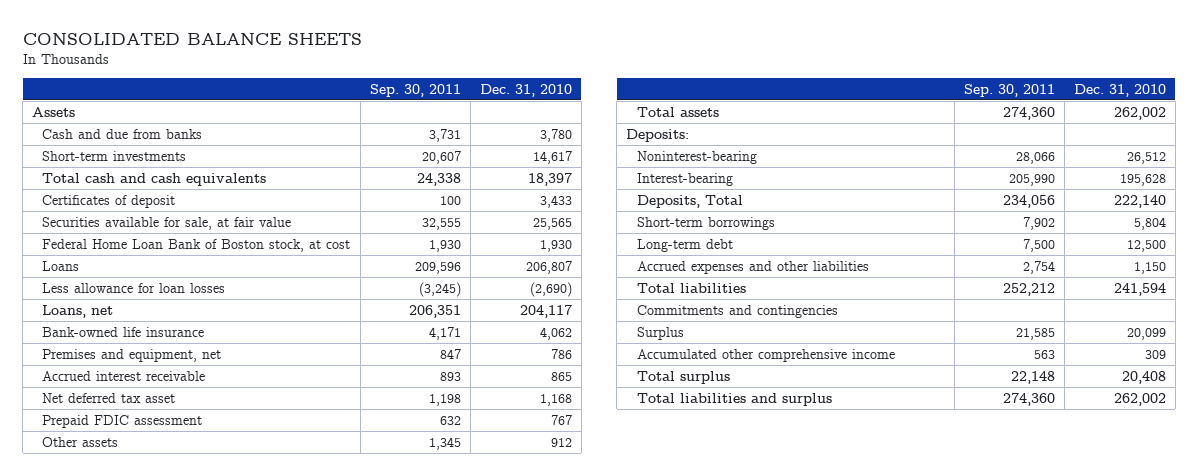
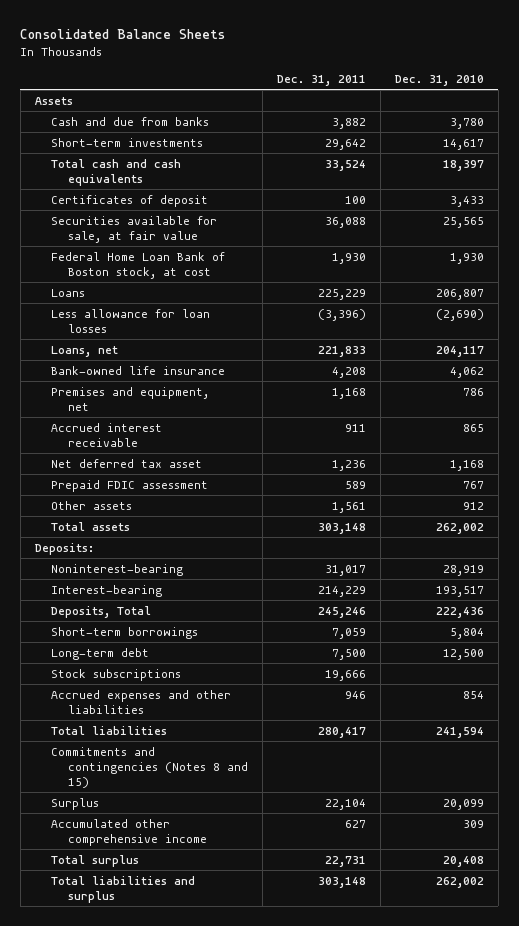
[22,32,362,45] CONSOLIDATED BALANCE SHEETS -> [20,29,226,40] Consolidated Balance Sheets
[369,83,461,97] Sep. 30, 2011 -> none
none -> [276,74,366,86] Dec. 31, 2011
[1126,151,1166,164] 26,512 -> [442,564,484,576] 28,919
[1119,173,1166,186] 195,628 -> [435,585,484,597] 193,517
[1113,194,1166,208] 222,140 -> [435,606,484,618] 222,436
none -> [51,668,182,681] Stock subscriptions
[1133,261,1166,274] 1,150 -> [462,690,484,699] 854
[636,304,838,318] Commitments and contingencies -> [51,746,248,788] Commitments and contingencies (Notes 8 and 15)

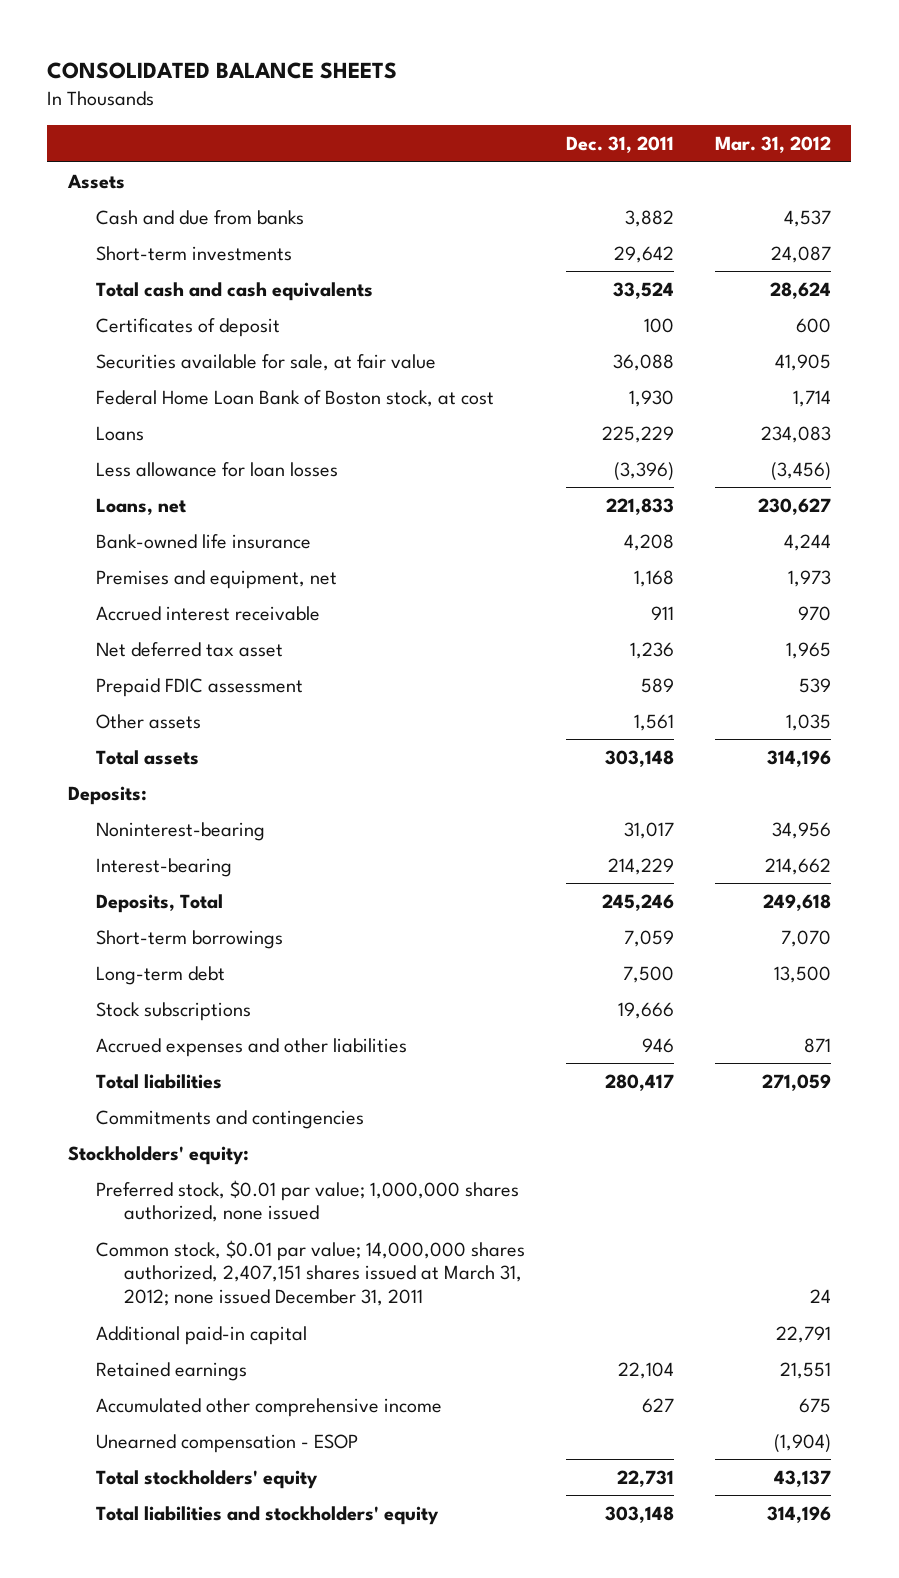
[20,29,226,40] Consolidated Balance Sheets -> [47,62,398,80] CONSOLIDATED BALANCE SHEETS
[394,74,484,86] Dec. 31, 2010 -> none
none -> [714,135,831,153] Mar. 31, 2012
[51,746,248,788] Commitments and contingencies (Notes 8 and 15) -> [96,1109,365,1129] Commitments and contingencies
none -> [67,1145,249,1165] Stockholders' equity:
none -> [96,1179,520,1223] Preferred stock, $0.01 par value; 1,000,000 shares authorized, none issued
none -> [96,1239,526,1307] Common stock, $0.01 par value; 14,000,000 shares authorized, 2,407,151 shares issued at March 31, 2012; none issued December 31, 2011
none -> [96,1325,308,1345] Additional paid-in capital
[51,797,100,810] Surplus -> [96,1361,248,1381] Retained earnings
none -> [96,1433,359,1453] Unearned compensation - ESOP
[51,854,140,867] Total surplus -> [96,1469,319,1489] Total stockholders' equity
[51,875,196,903] Total liabilities and surplus -> [96,1505,440,1525] Total liabilities and stockholders' equity

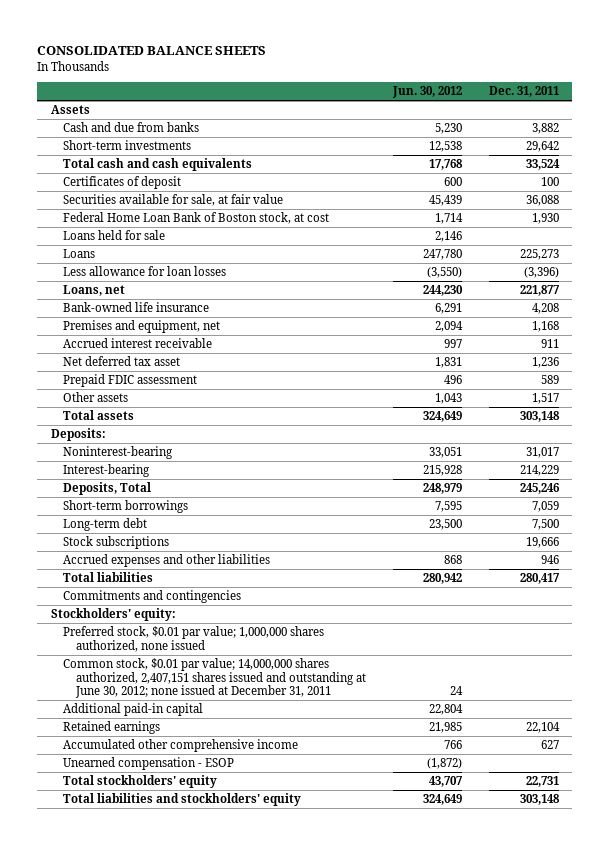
[714,135,831,153] Mar. 31, 2012 -> none
none -> [391,86,462,99] Jun. 30, 2012
none -> [63,230,166,241] Loans held for sale
[602,425,675,443] 225,229 -> [519,249,559,261] 225,273
[606,497,675,515] 221,833 -> [519,285,560,297] 221,877
[634,713,675,731] 1,561 -> [531,393,559,405] 1,517
[96,1239,526,1307] Common stock, $0.01 par value; 14,000,000 shares authorized, 2,407,151 shares issued at March 31, 2012; none issued December 31, 2011 -> [63,658,367,699] Common stock, $0.01 par value; 14,000,000 shares authorized, 2,407,151 shares issued and outstanding at June 30, 2012; none issued at December 31, 2011

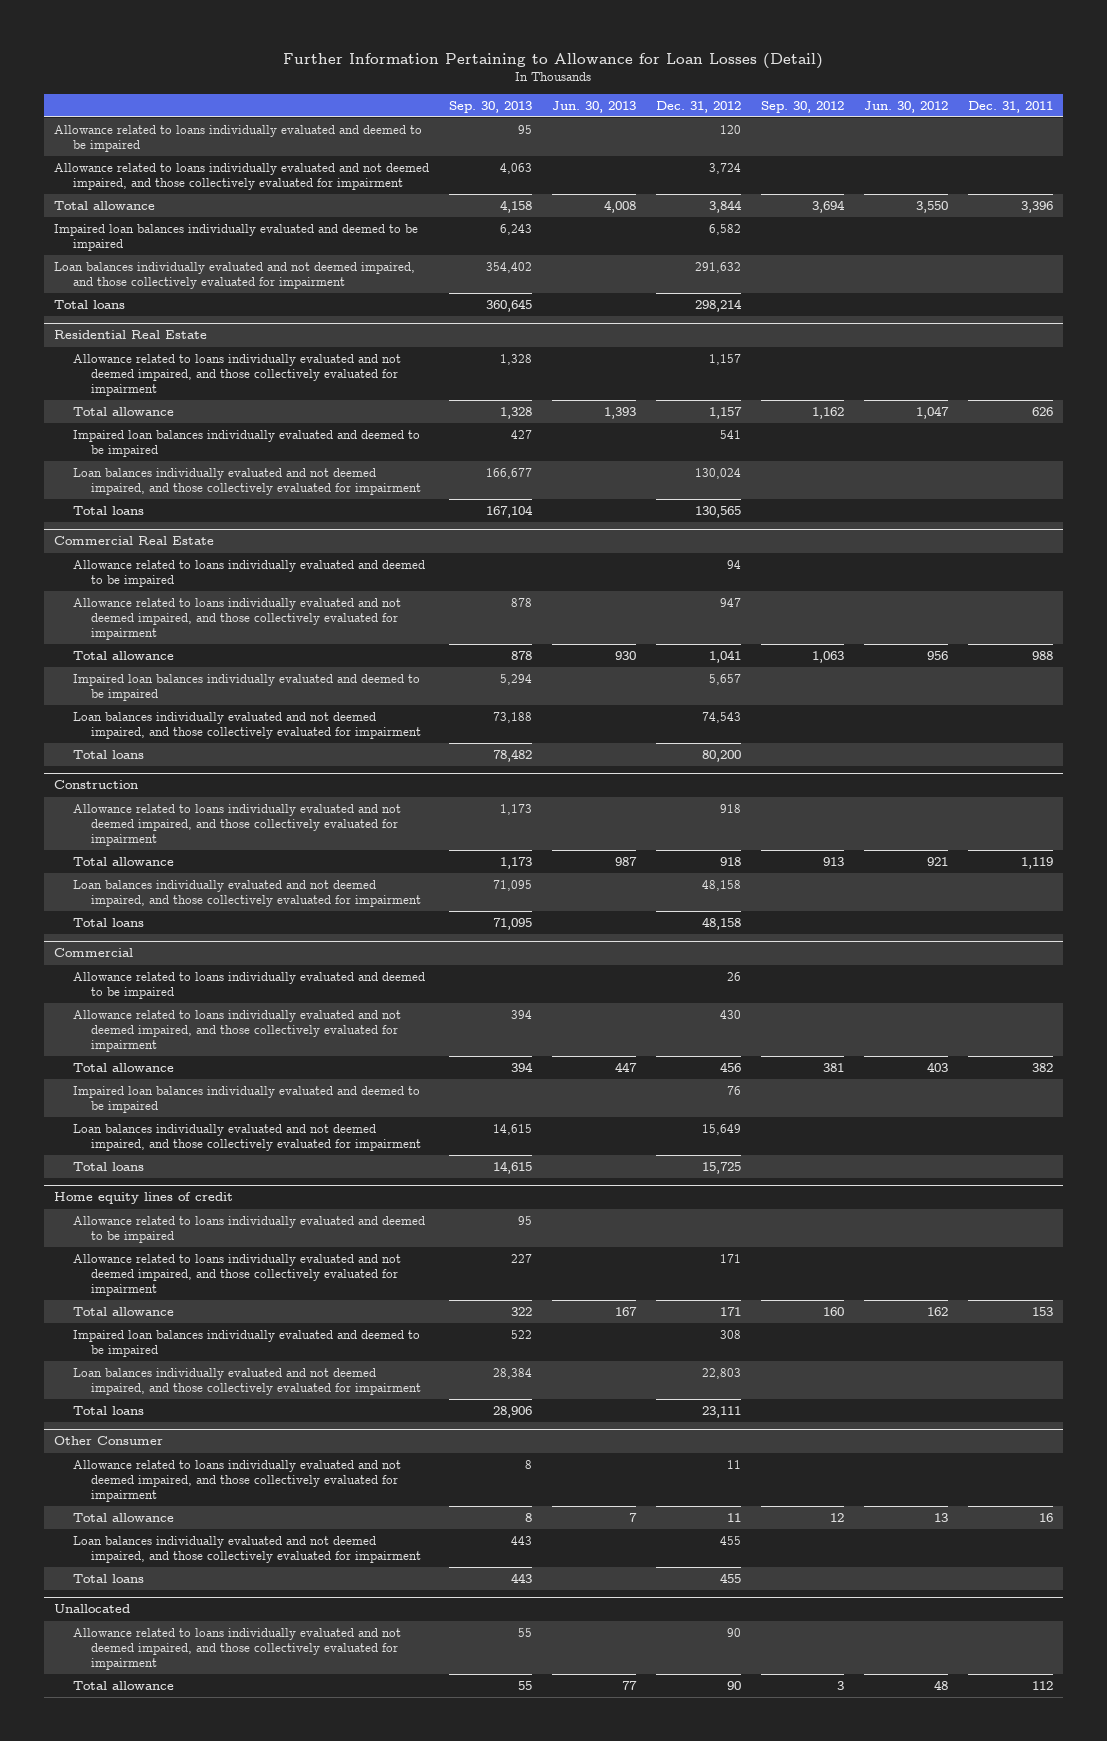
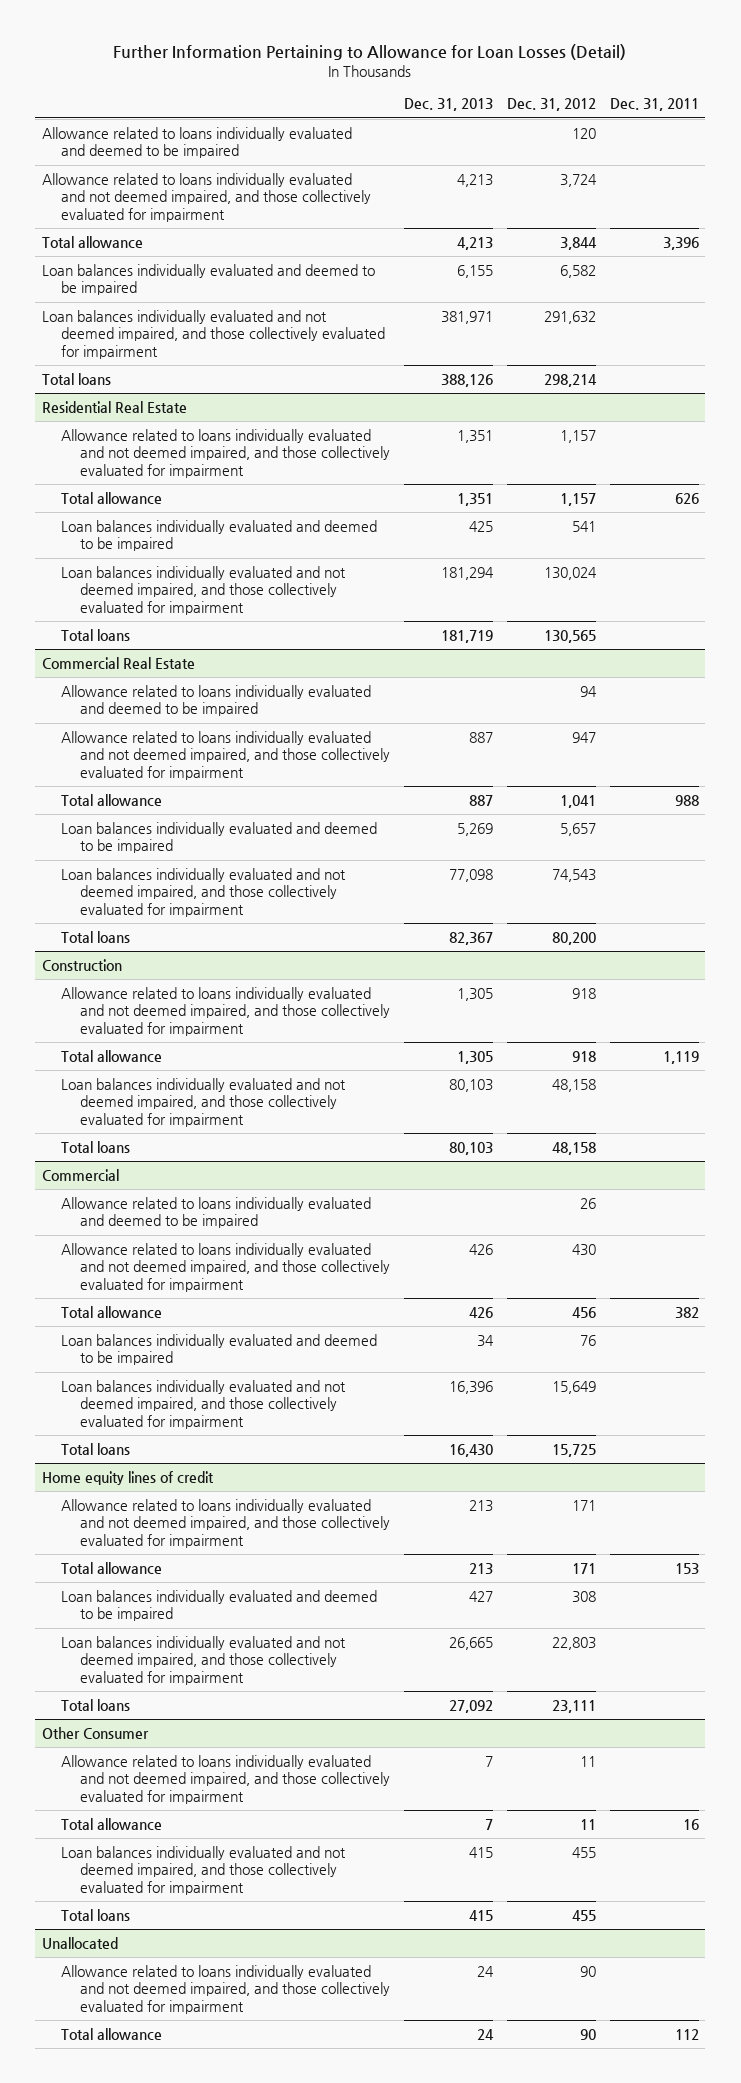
[449,100,533,113] Sep. 30, 2013 -> none
[552,100,637,113] Jun. 30, 2013 -> none
[760,100,844,113] Sep. 30, 2012 -> none
[863,100,948,113] Jun. 30, 2012 -> none
none -> [403,98,493,112] Dec. 31, 2013
[54,223,419,251] Impaired loan balances individually evaluated and deemed to be impaired -> [42,263,376,296] Loan balances individually evaluated and deemed to be impaired
[72,429,420,457] Impaired loan balances individually evaluated and deemed to be impaired -> [61,519,378,552] Loan balances individually evaluated and deemed to be impaired
[72,673,420,701] Impaired loan balances individually evaluated and deemed to be impaired -> [61,821,378,854] Loan balances individually evaluated and deemed to be impaired
[72,1085,420,1113] Impaired loan balances individually evaluated and deemed to be impaired -> [61,1333,378,1366] Loan balances individually evaluated and deemed to be impaired
[72,1215,425,1243] Allowance related to loans individually evaluated and deemed to be impaired -> none
[72,1329,420,1357] Impaired loan balances individually evaluated and deemed to be impaired -> [61,1589,378,1622] Loan balances individually evaluated and deemed to be impaired

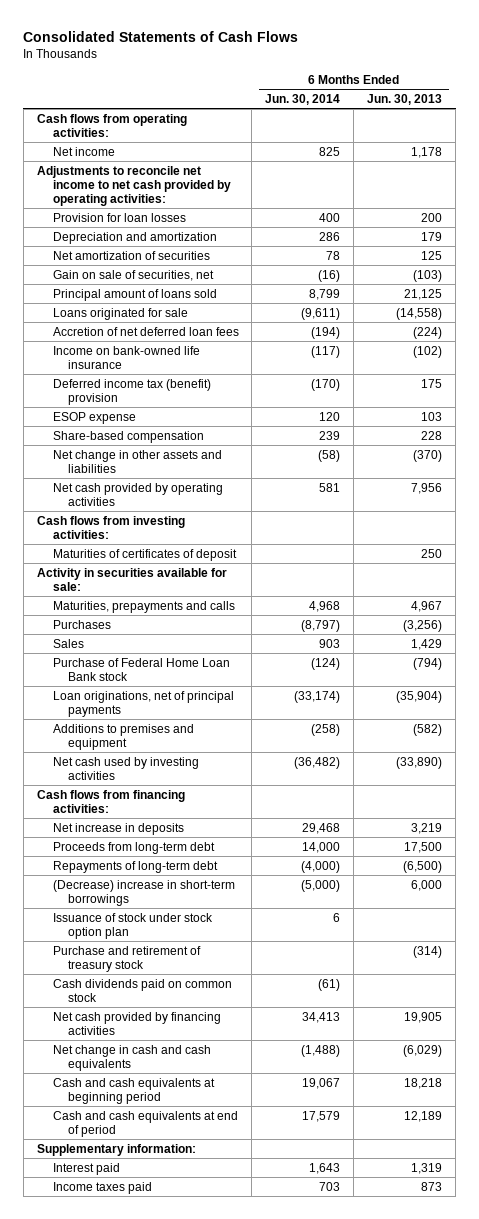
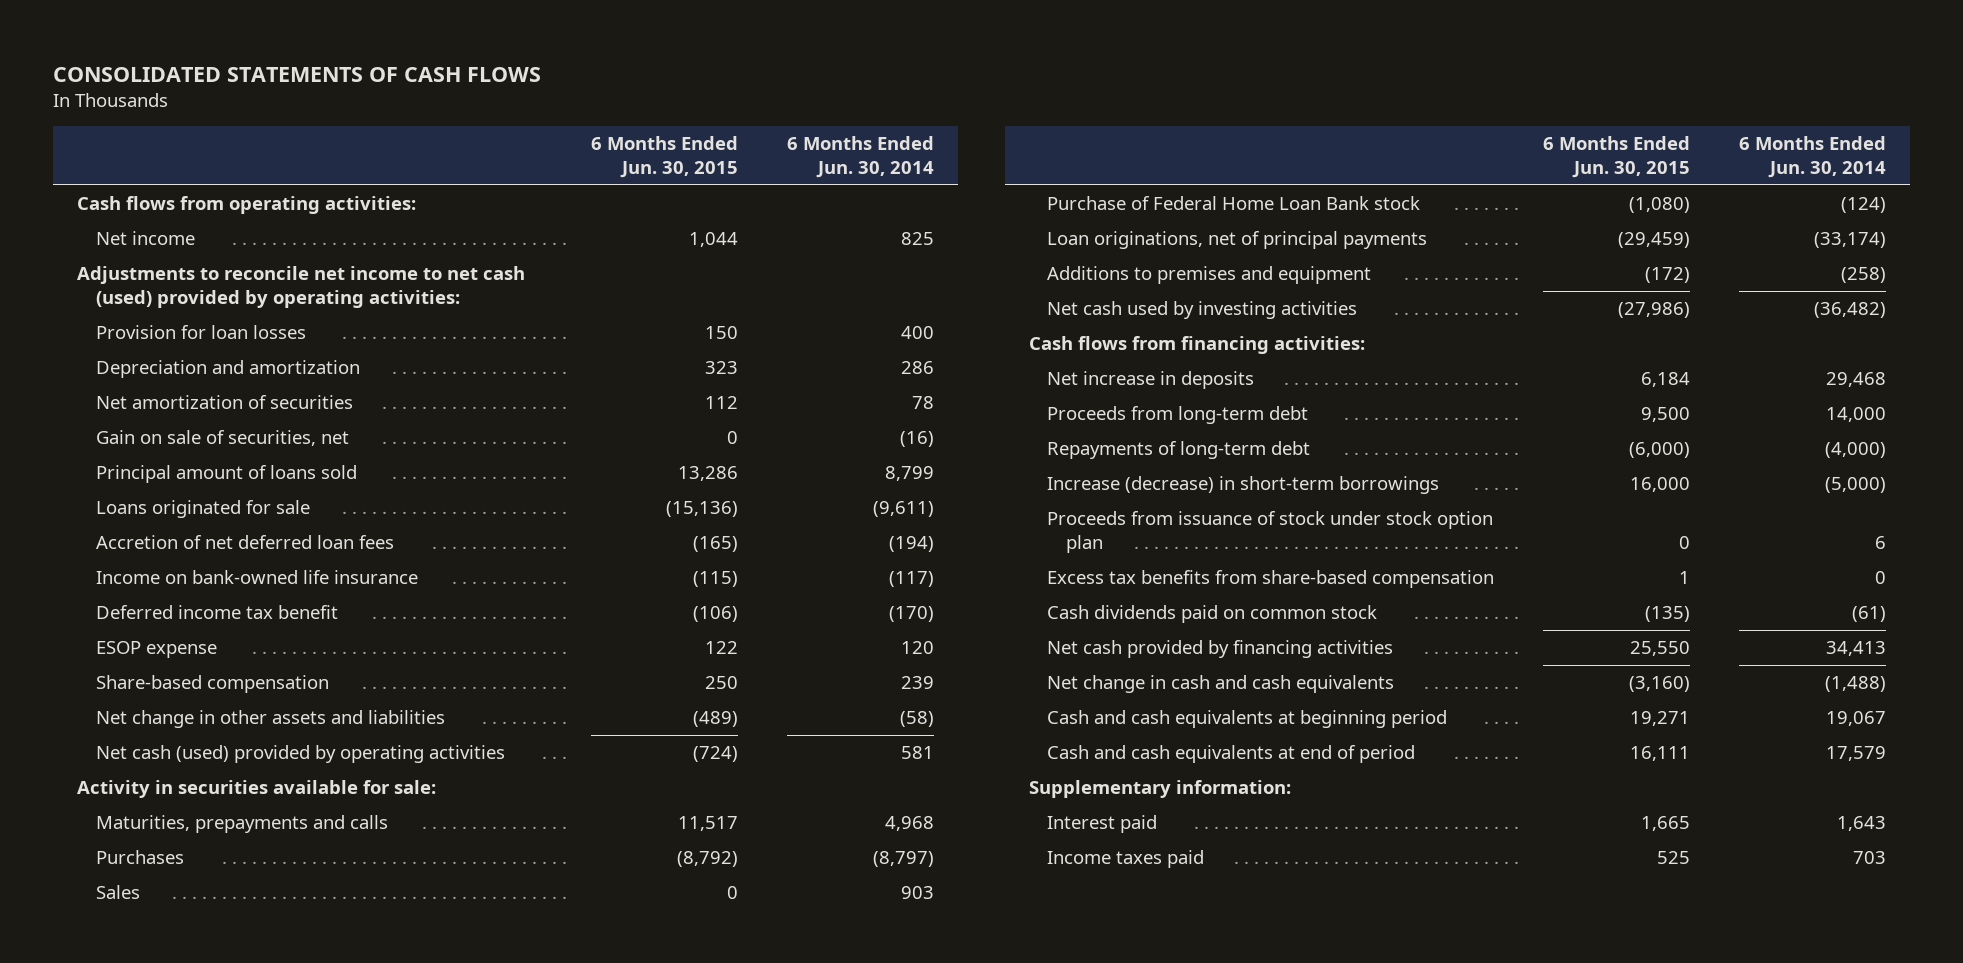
[23,30,299,42] Consolidated Statements of Cash Flows -> [53,66,542,82] CONSOLIDATED STATEMENTS OF CASH FLOWS
[367,93,443,105] Jun. 30, 2013 -> none
none -> [591,135,739,178] 6 Months Ended Jun. 30, 2015
[36,165,231,206] Adjustments to reconcile net income to net cash provided by operating activities: -> [77,266,526,308] Adjustments to reconcile net income to net cash (used) provided by operating activities:
[52,378,211,405] Deferred income tax (benefit) provision -> [95,605,338,620] Deferred income tax benefit
[36,515,185,539] Cash flows from investing activities: -> none
[52,548,237,561] Maturities of certificates of deposit -> none
[52,482,223,506] Net cash provided by operating activities -> [95,745,505,764] Net cash (used) provided by operating activities
[52,945,201,972] Purchase and retirement of treasury stock -> none
[52,879,235,906] (Decrease) increase in short-term borrowings -> [1047,476,1440,495] Increase (decrease) in short-term borrowings
[52,912,213,939] Issuance of stock under stock option plan -> [1047,511,1494,553] Proceeds from issuance of stock under stock option plan
none -> [1047,570,1495,589] Excess tax benefits from share-based compensation

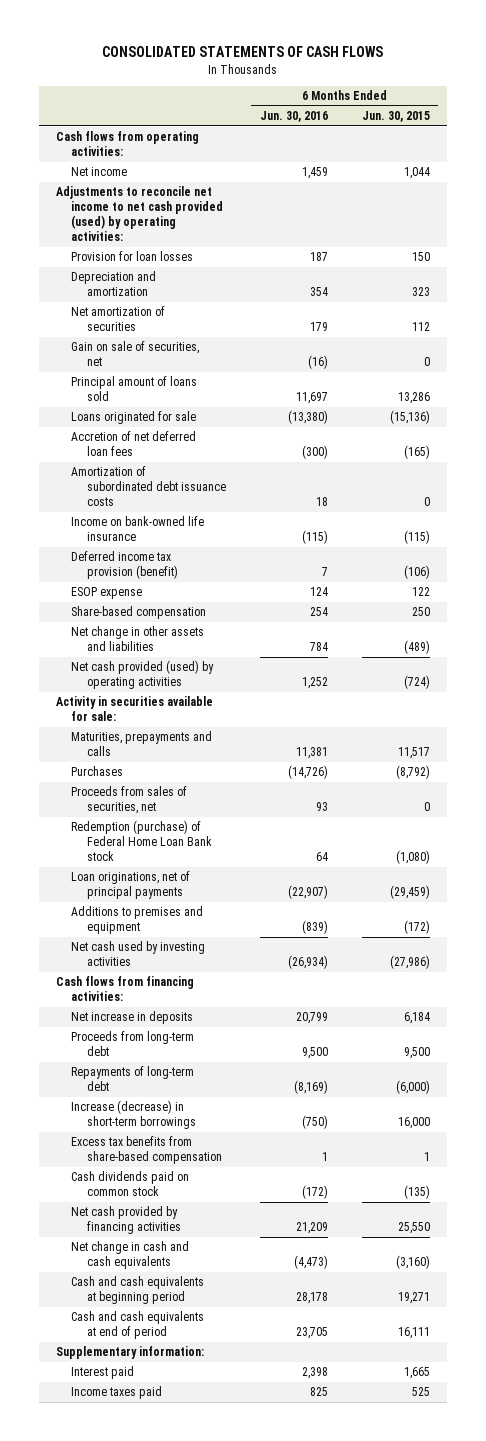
[786,135,934,178] 6 Months Ended Jun. 30, 2014 -> none
none -> [259,111,328,123] Jun. 30, 2016
[77,266,526,308] Adjustments to reconcile net income to net cash (used) provided by operating activities: -> [55,186,224,242] Adjustments to reconcile net income to net cash provided (used) by operating activities:
none -> [71,466,226,507] Amortization of subordinated debt issuance costs
[95,605,338,620] Deferred income tax benefit -> [71,551,178,580] Deferred income tax provision (benefit)
[95,745,505,764] Net cash (used) provided by operating activities -> [71,660,215,690] Net cash provided (used) by operating activities
[95,885,140,900] Sales -> [71,786,188,815] Proceeds from sales of securities, net
[1047,196,1421,211] Purchase of Federal Home Loan Bank stock -> [71,820,212,862] Redemption (purchase) of Federal Home Loan Bank stock
[1047,511,1494,553] Proceeds from issuance of stock under stock option plan -> none

